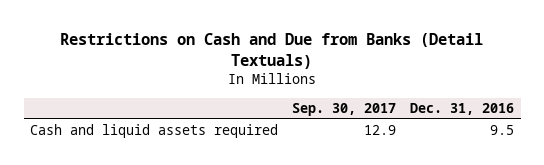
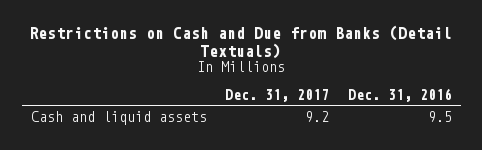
[292,103,397,117] Sep. 30, 2017 -> none
none -> [225,88,330,102] Dec. 31, 2017
[30,124,279,139] Cash and liquid assets required -> [30,111,207,126] Cash and liquid assets

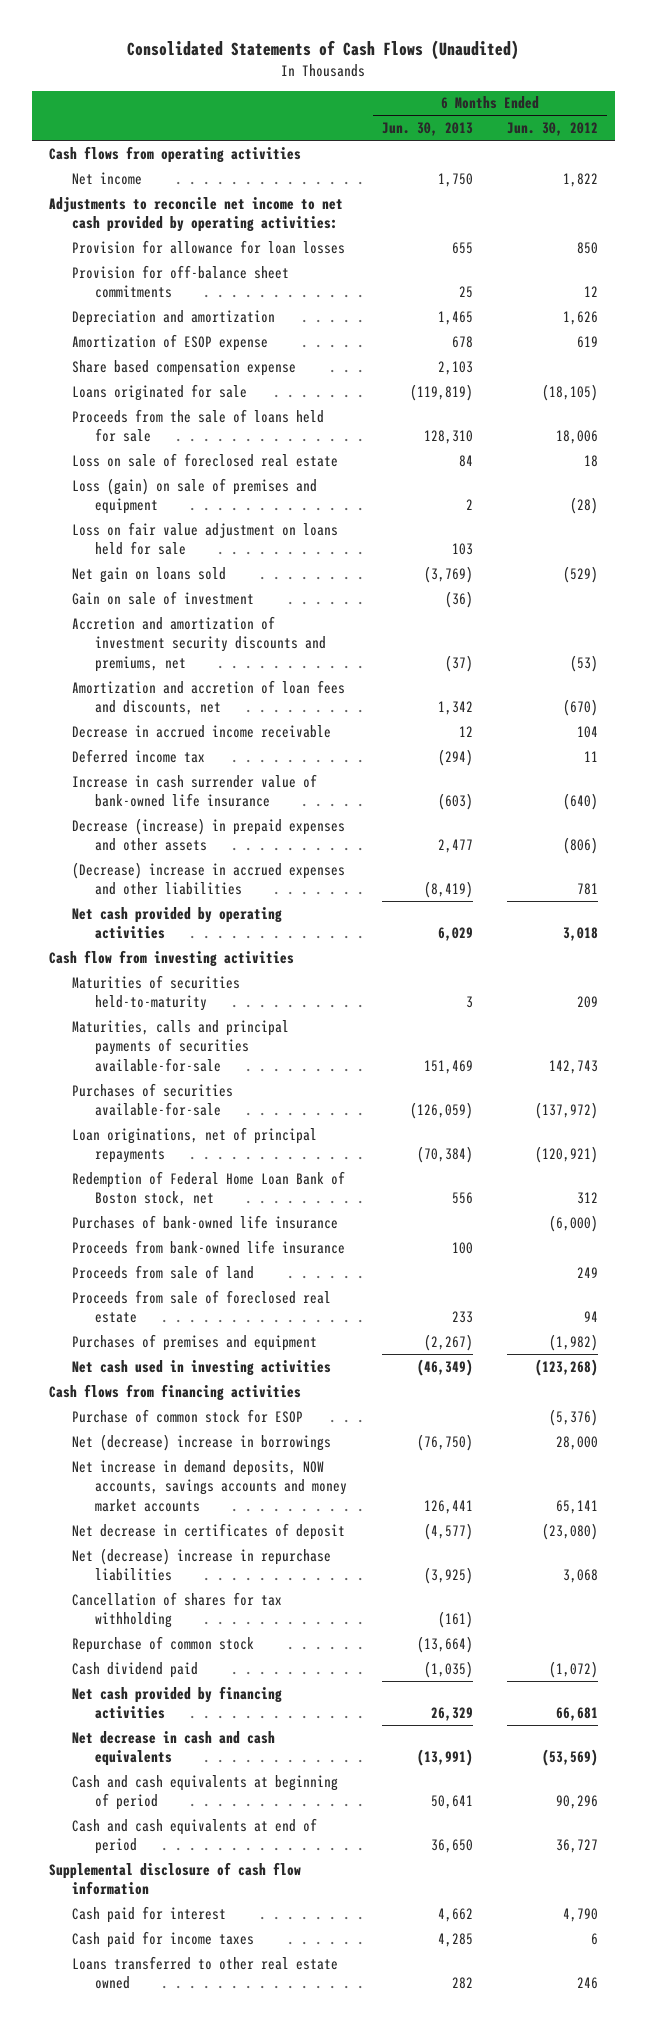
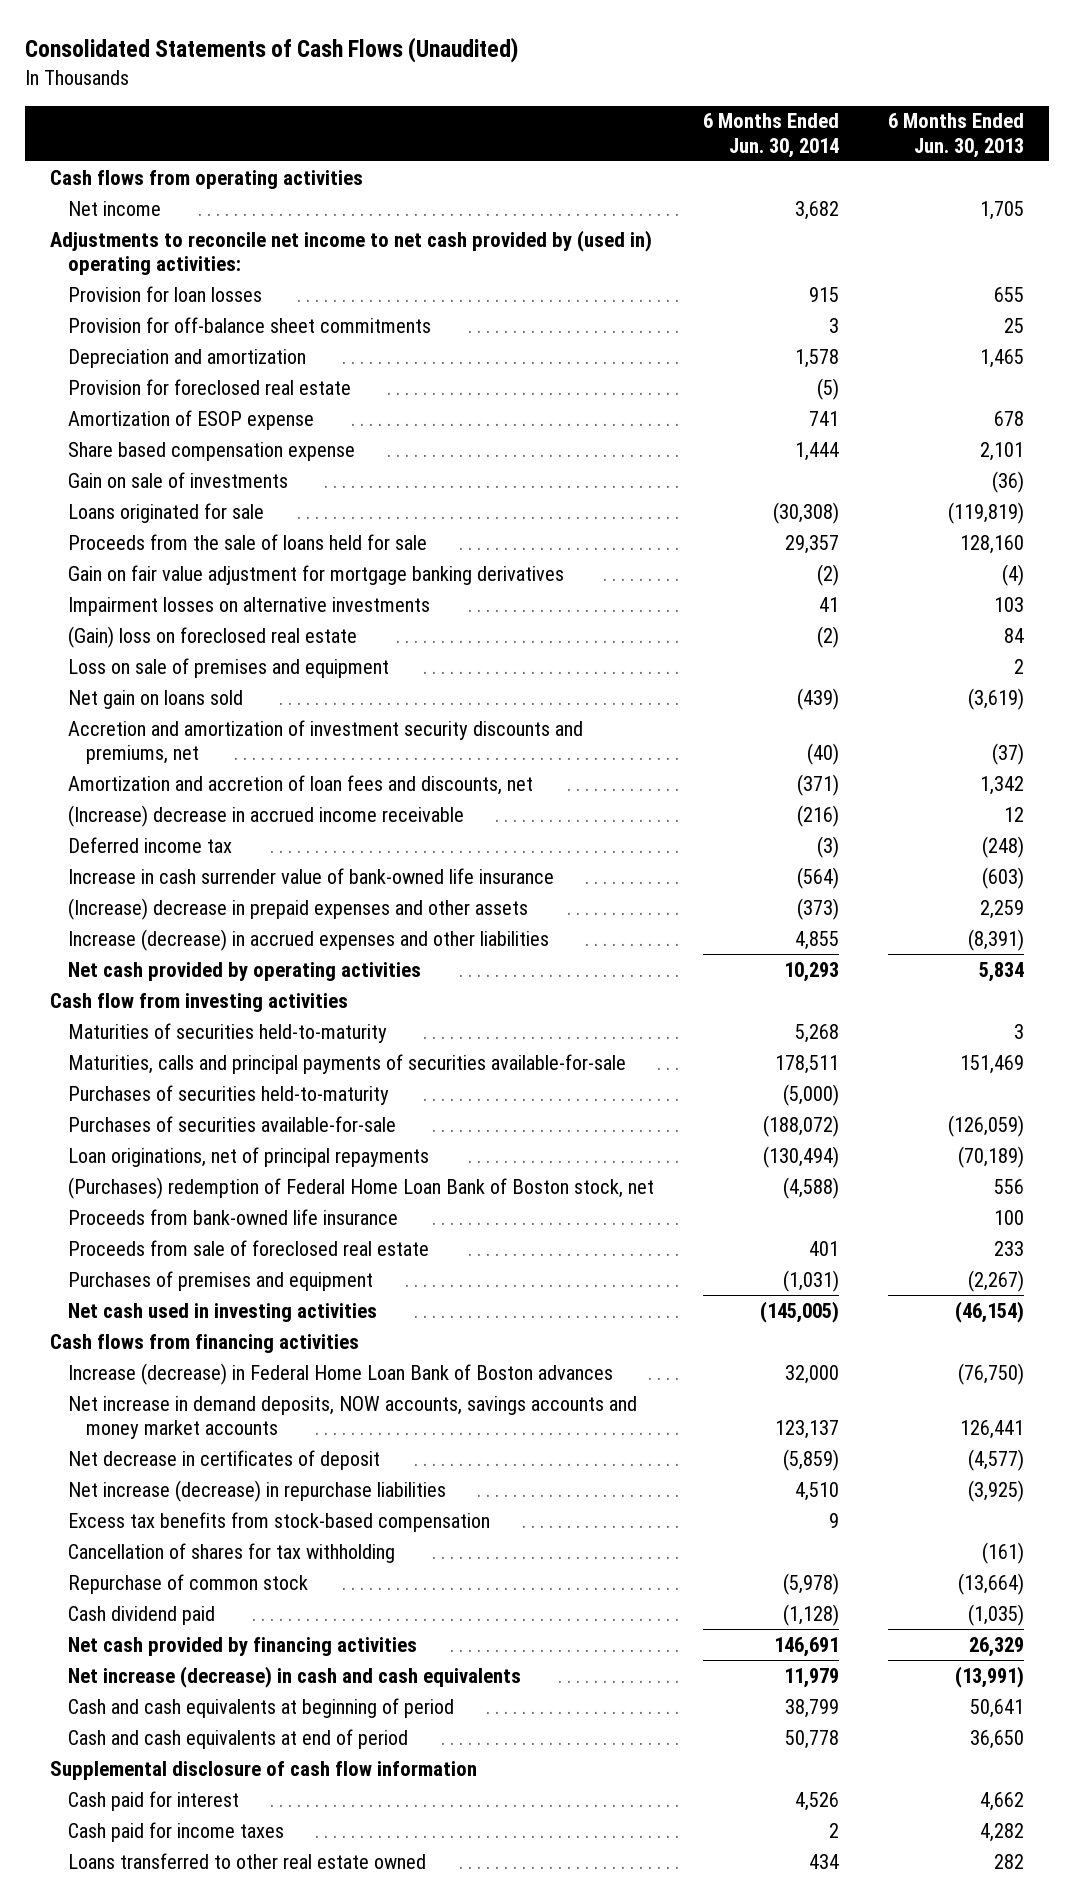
[507,122,599,137] Jun. 30, 2012 -> none
none -> [703,113,840,158] 6 Months Ended Jun. 30, 2014
[437,172,473,187] 1,750 -> [980,200,1025,220] 1,705
[48,196,343,233] Adjustments to reconcile net income to net cash provided by operating activities: -> [49,229,652,276] Adjustments to reconcile net income to net cash provided by (used in) operating activities:
[72,239,346,254] Provision for allowance for loan losses -> [67,285,262,302] Provision for loan losses
none -> [67,378,351,395] Provision for foreclosed real estate
[437,360,473,375] 2,103 -> [980,441,1025,461] 2,101
none -> [67,471,288,488] Gain on sale of investments
[72,521,339,556] Loss on fair value adjustment on loans held for sale -> none
[72,590,255,605] Gain on sale of investment -> none
[423,430,473,445] 128,310 -> [960,534,1025,554] 128,160
none -> [67,564,564,585] Gain on fair value adjustment for mortgage banking derivatives
none -> [67,596,430,616] Impairment losses on alternative investments
[72,452,339,467] Loss on sale of foreclosed real estate -> [67,625,357,648] (Gain) loss on foreclosed real estate
[72,477,318,515] Loss (gain) on sale of premises and equipment -> [67,657,389,678] Loss on sale of premises and equipment
[423,565,473,583] (3,769) -> [968,687,1025,710] (3,619)
[72,724,332,738] Decrease in accrued income receivable -> [67,804,464,827] (Increase) decrease in accrued income receivable
[437,748,473,766] (294) -> [982,835,1025,858] (248)
[72,817,346,852] Decrease (increase) in prepaid expenses and other assets -> [67,897,528,920] (Increase) decrease in prepaid expenses and other assets
[437,839,473,854] 2,477 -> [980,899,1025,919] 2,259
[72,861,346,896] (Decrease) increase in accrued expenses and other liabilities -> [67,928,549,951] Increase (decrease) in accrued expenses and other liabilities
[423,881,473,899] (8,419) -> [968,928,1025,951] (8,391)
[437,927,473,942] 6,029 -> [979,961,1025,982] 5,834
none -> [67,1084,389,1105] Purchases of securities held-to-maturity
[72,1214,339,1229] Purchases of bank-owned life insurance -> none
[416,1146,473,1164] (70,384) -> [958,1145,1025,1168] (70,189)
[72,1170,346,1207] Redemption of Federal Home Loan Bank of Boston stock, net -> [67,1176,654,1199] (Purchases) redemption of Federal Home Loan Bank of Boston stock, net
[72,1264,255,1279] Proceeds from sale of land -> none
[416,1358,473,1376] (46,349) -> [955,1300,1025,1323] (46,154)
[72,1408,304,1423] Purchase of common stock for ESOP -> none
[72,1433,332,1451] Net (decrease) increase in borrowings -> [67,1362,613,1385] Increase (decrease) in Federal Home Loan Bank of Boston advances
[72,1547,332,1582] Net (decrease) increase in repurchase liabilities -> [67,1479,446,1502] Net increase (decrease) in repurchase liabilities
none -> [67,1511,490,1532] Excess tax benefits from stock-based compensation
[72,1730,276,1767] Net decrease in cash and cash equivalents -> [67,1665,521,1688] Net increase (decrease) in cash and cash equivalents
[437,1932,473,1947] 4,285 -> [980,1822,1025,1842] 4,282

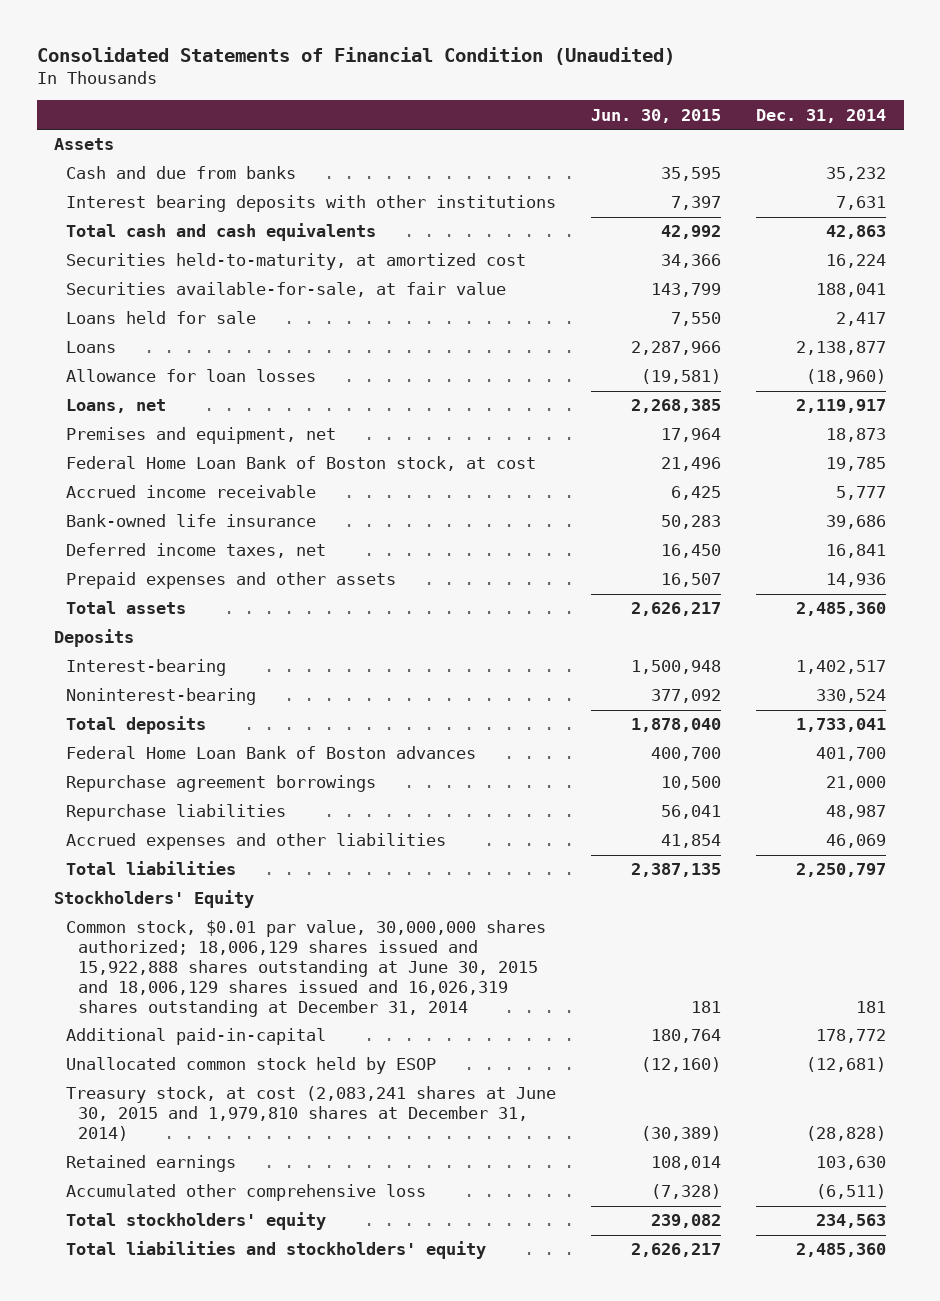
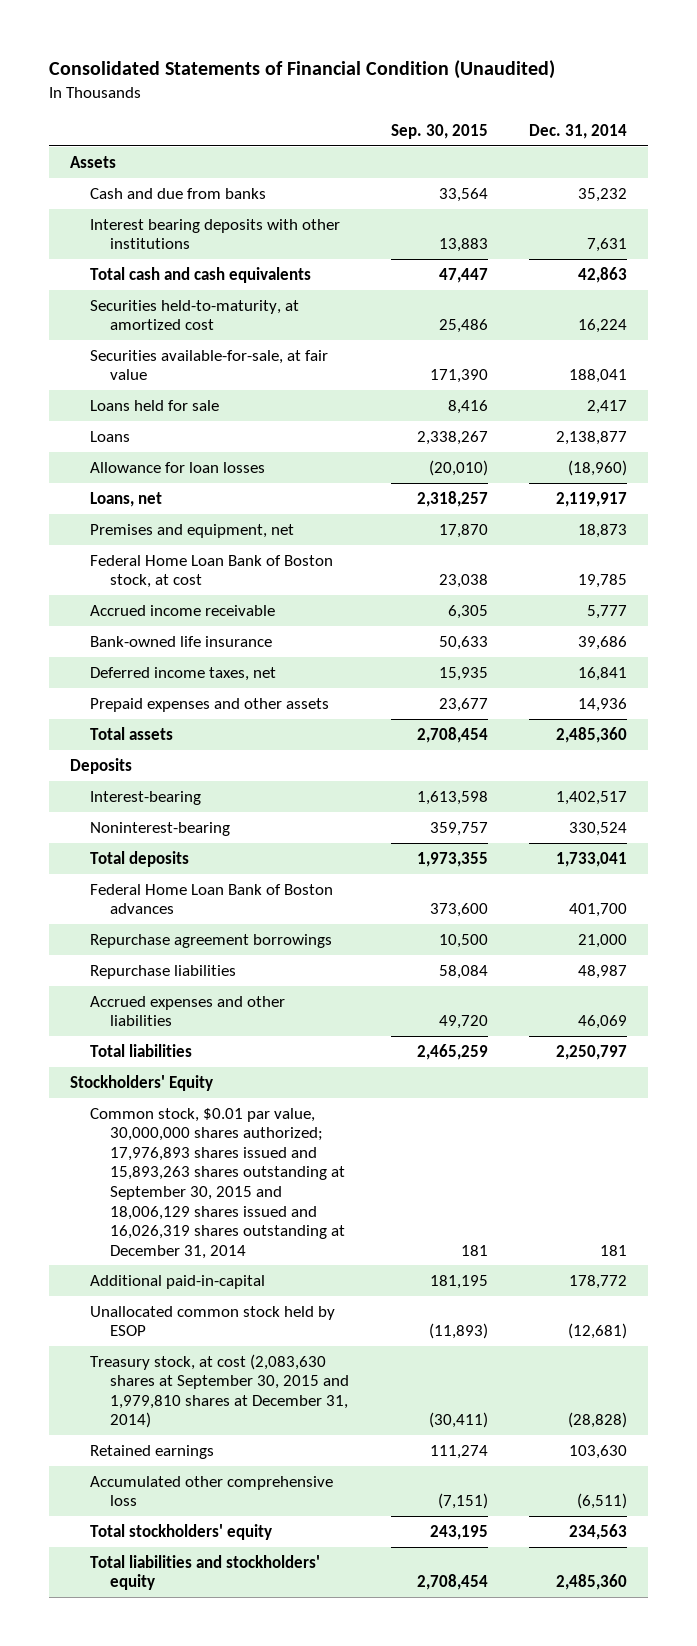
[591,108,722,123] Jun. 30, 2015 -> none
none -> [390,123,488,139] Sep. 30, 2015
[66,920,547,1017] Common stock, $0.01 par value, 30,000,000 shares authorized; 18,006,129 shares issued and 15,922,888 shares outstanding at June 30, 2015 and 18,006,129 shares issued and 16,026,319 shares outstanding at December 31, 2014 -> [89,1107,345,1259] Common stock, $0.01 par value, 30,000,000 shares authorized; 17,976,893 shares issued and 15,893,263 shares outstanding at September 30, 2015 and 18,006,129 shares issued and 16,026,319 shares outstanding at December 31, 2014
[66,1086,557,1142] Treasury stock, at cost (2,083,241 shares at June 30, 2015 and 1,979,810 shares at December 31, 2014) -> [89,1353,349,1429] Treasury stock, at cost (2,083,630 shares at September 30, 2015 and 1,979,810 shares at December 31, 2014)

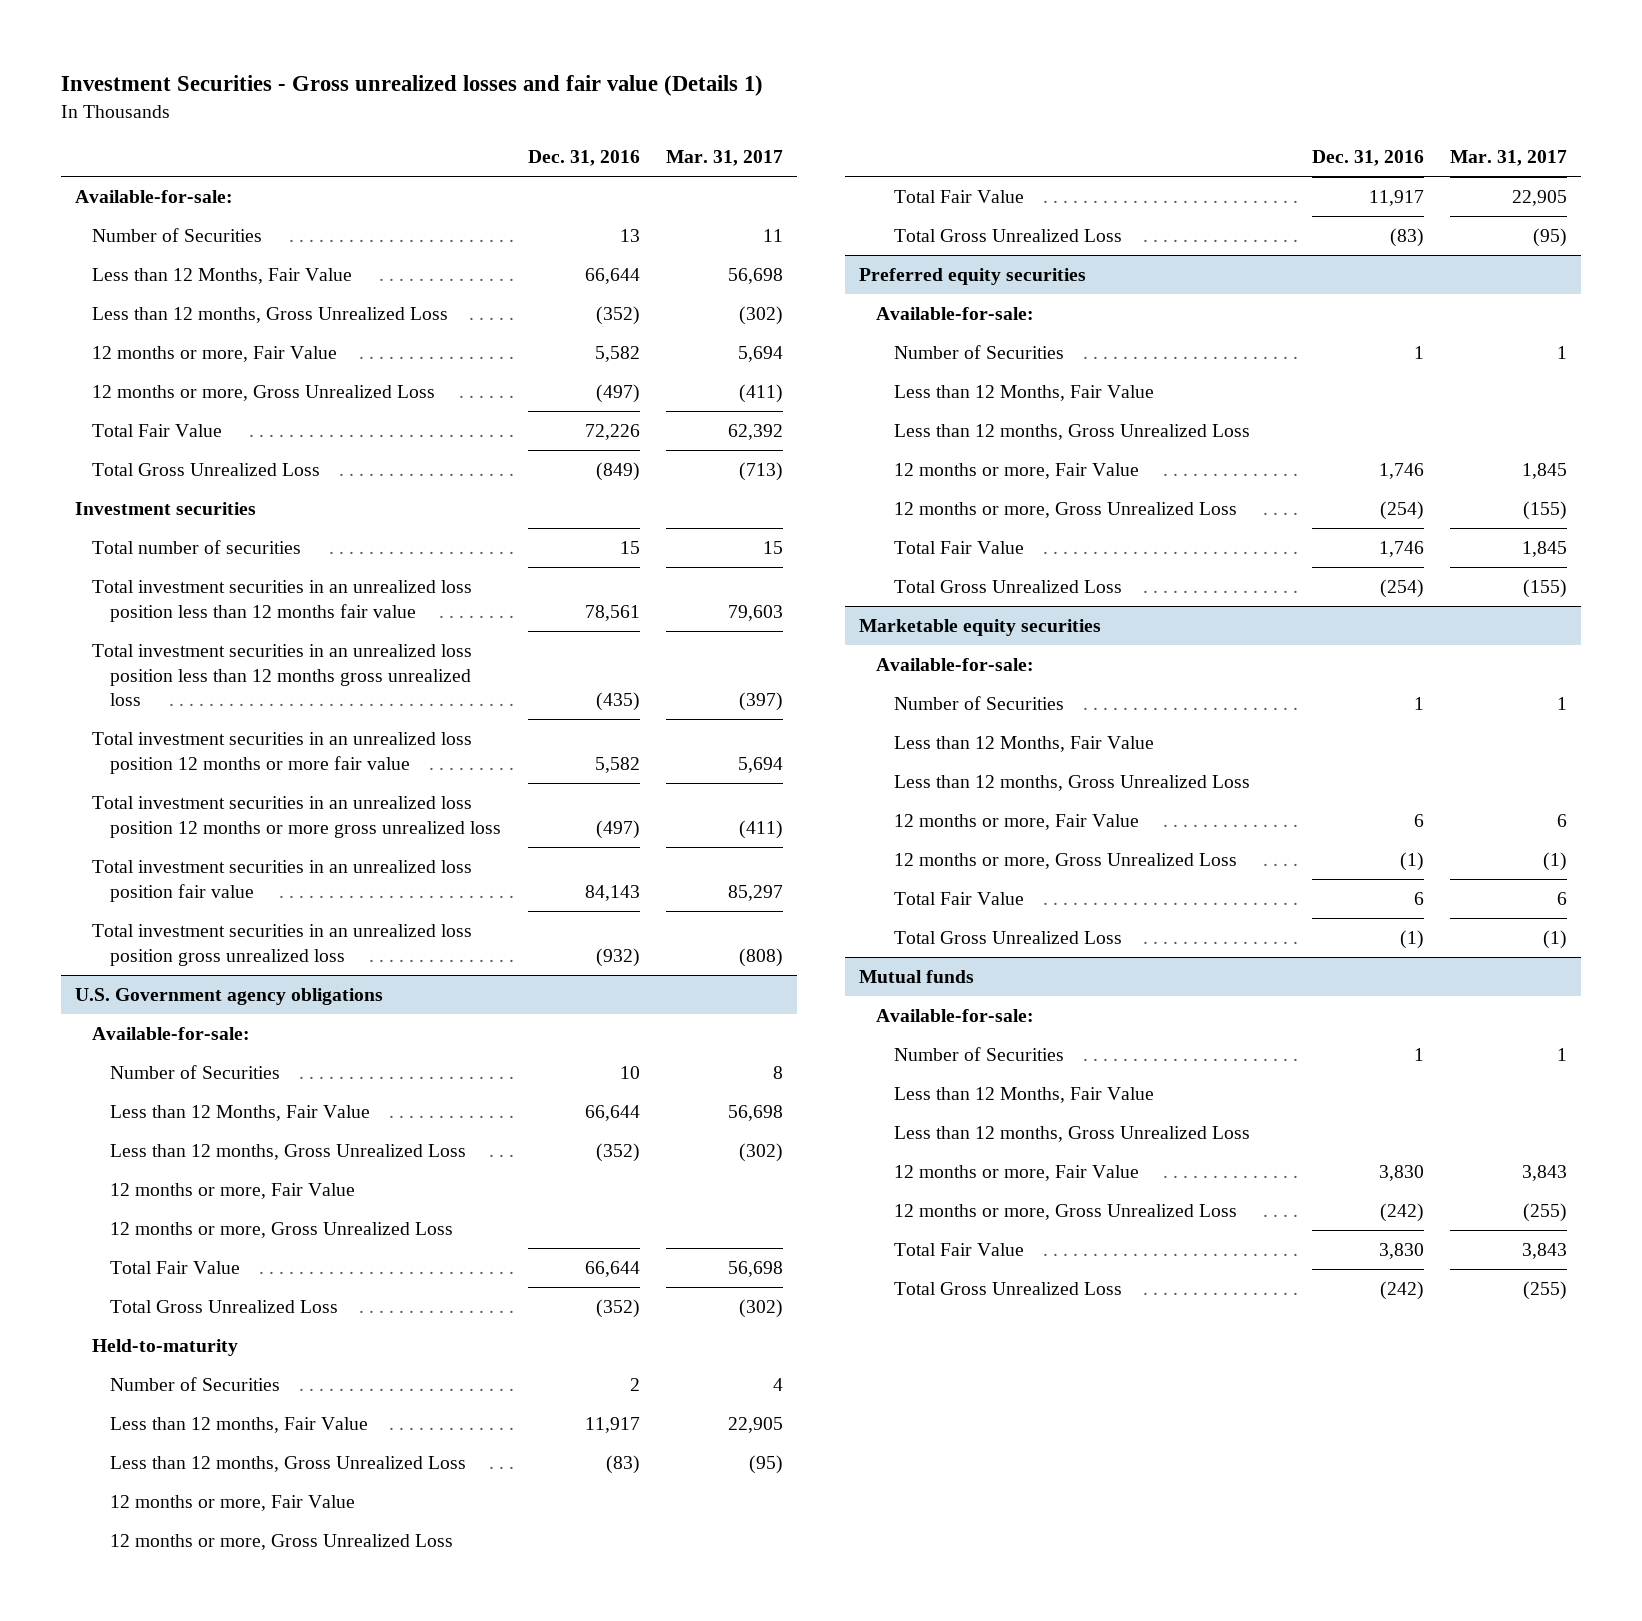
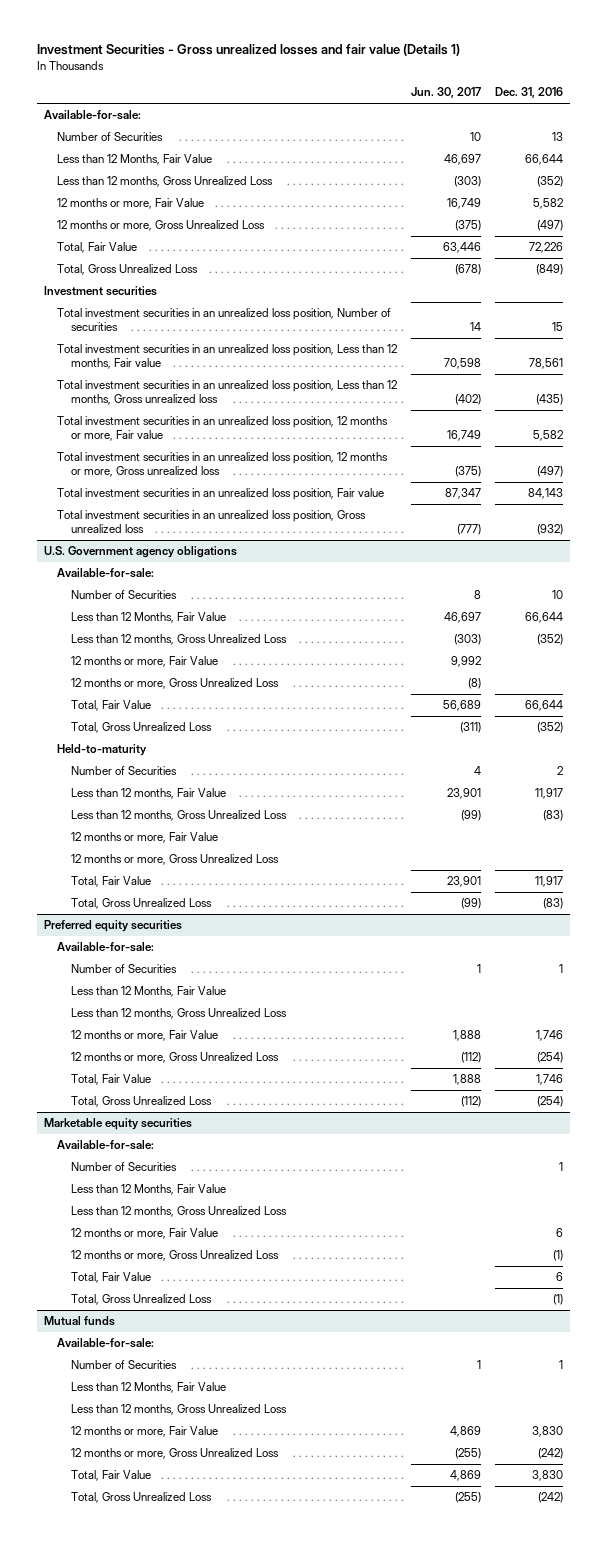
[666,149,784,166] Mar. 31, 2017 -> none
none -> [411,87,482,99] Jun. 30, 2017
[92,423,223,437] Total Fair Value -> [57,242,138,254] Total, Fair Value
[92,462,321,476] Total Gross Unrealized Loss -> [57,264,199,276] Total, Gross Unrealized Loss
[92,539,302,554] Total number of securities -> [57,308,392,331] Total investment securities in an unrealized loss position, Number of securities
[92,579,473,622] Total investment securities in an unrealized loss position less than 12 months fair value -> [57,344,398,369] Total investment securities in an unrealized loss position, Less than 12 months, Fair value
[92,643,473,707] Total investment securities in an unrealized loss position less than 12 months gross unrealized loss -> [57,380,398,405] Total investment securities in an unrealized loss position, Less than 12 months, Gross unrealized loss
[92,731,473,774] Total investment securities in an unrealized loss position 12 months or more fair value -> [57,416,389,441] Total investment securities in an unrealized loss position, 12 months or more, Fair value
[92,795,502,838] Total investment securities in an unrealized loss position 12 months or more gross unrealized loss -> [57,452,389,477] Total investment securities in an unrealized loss position, 12 months or more, Gross unrealized loss
[92,859,473,902] Total investment securities in an unrealized loss position fair value -> [57,488,385,501] Total investment securities in an unrealized loss position, Fair value
[92,923,473,966] Total investment securities in an unrealized loss position gross unrealized loss -> [57,510,367,533] Total investment securities in an unrealized loss position, Gross unrealized loss
[110,1260,241,1274] Total Fair Value -> [70,700,151,712] Total, Fair Value
[110,1299,339,1313] Total Gross Unrealized Loss -> [70,722,212,734] Total, Gross Unrealized Loss
[893,189,1024,203] Total Fair Value -> [70,876,151,888] Total, Fair Value
[893,228,1122,242] Total Gross Unrealized Loss -> [70,898,212,910] Total, Gross Unrealized Loss
[893,540,1024,554] Total Fair Value -> [70,1074,151,1086] Total, Fair Value
[893,579,1122,593] Total Gross Unrealized Loss -> [70,1096,212,1108] Total, Gross Unrealized Loss
[893,891,1024,905] Total Fair Value -> [70,1272,151,1284] Total, Fair Value
[893,930,1122,944] Total Gross Unrealized Loss -> [70,1294,212,1306] Total, Gross Unrealized Loss
[893,1242,1024,1256] Total Fair Value -> [70,1470,151,1482] Total, Fair Value
[893,1281,1122,1295] Total Gross Unrealized Loss -> [70,1492,212,1504] Total, Gross Unrealized Loss

